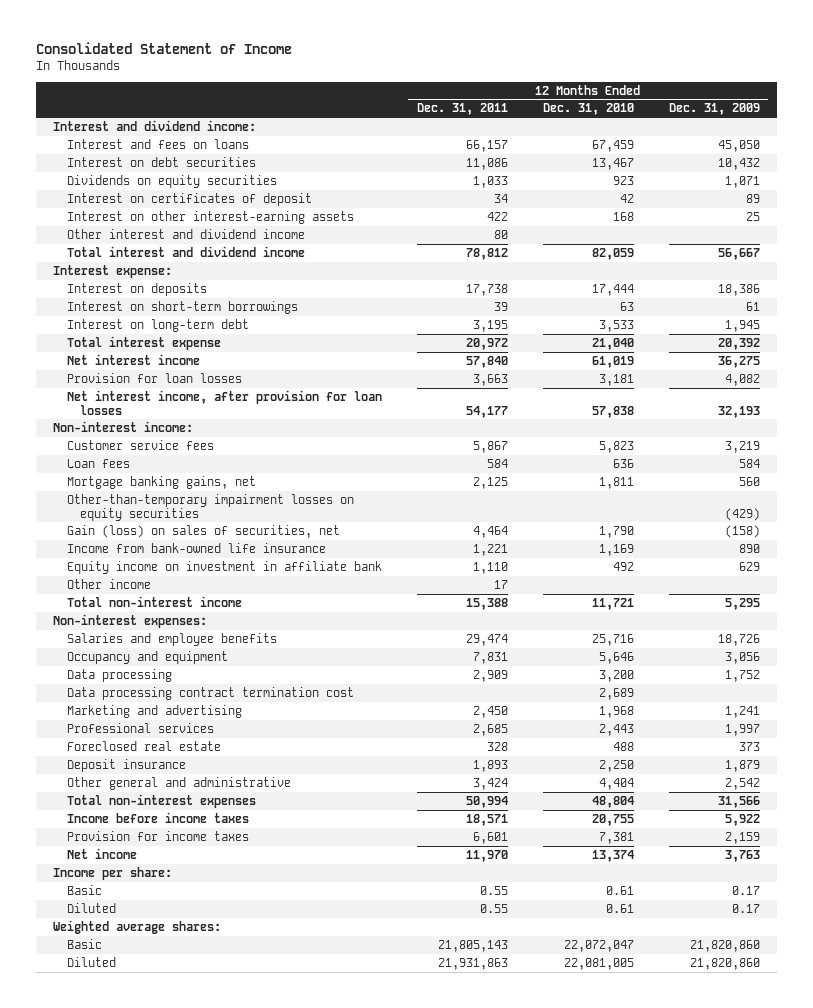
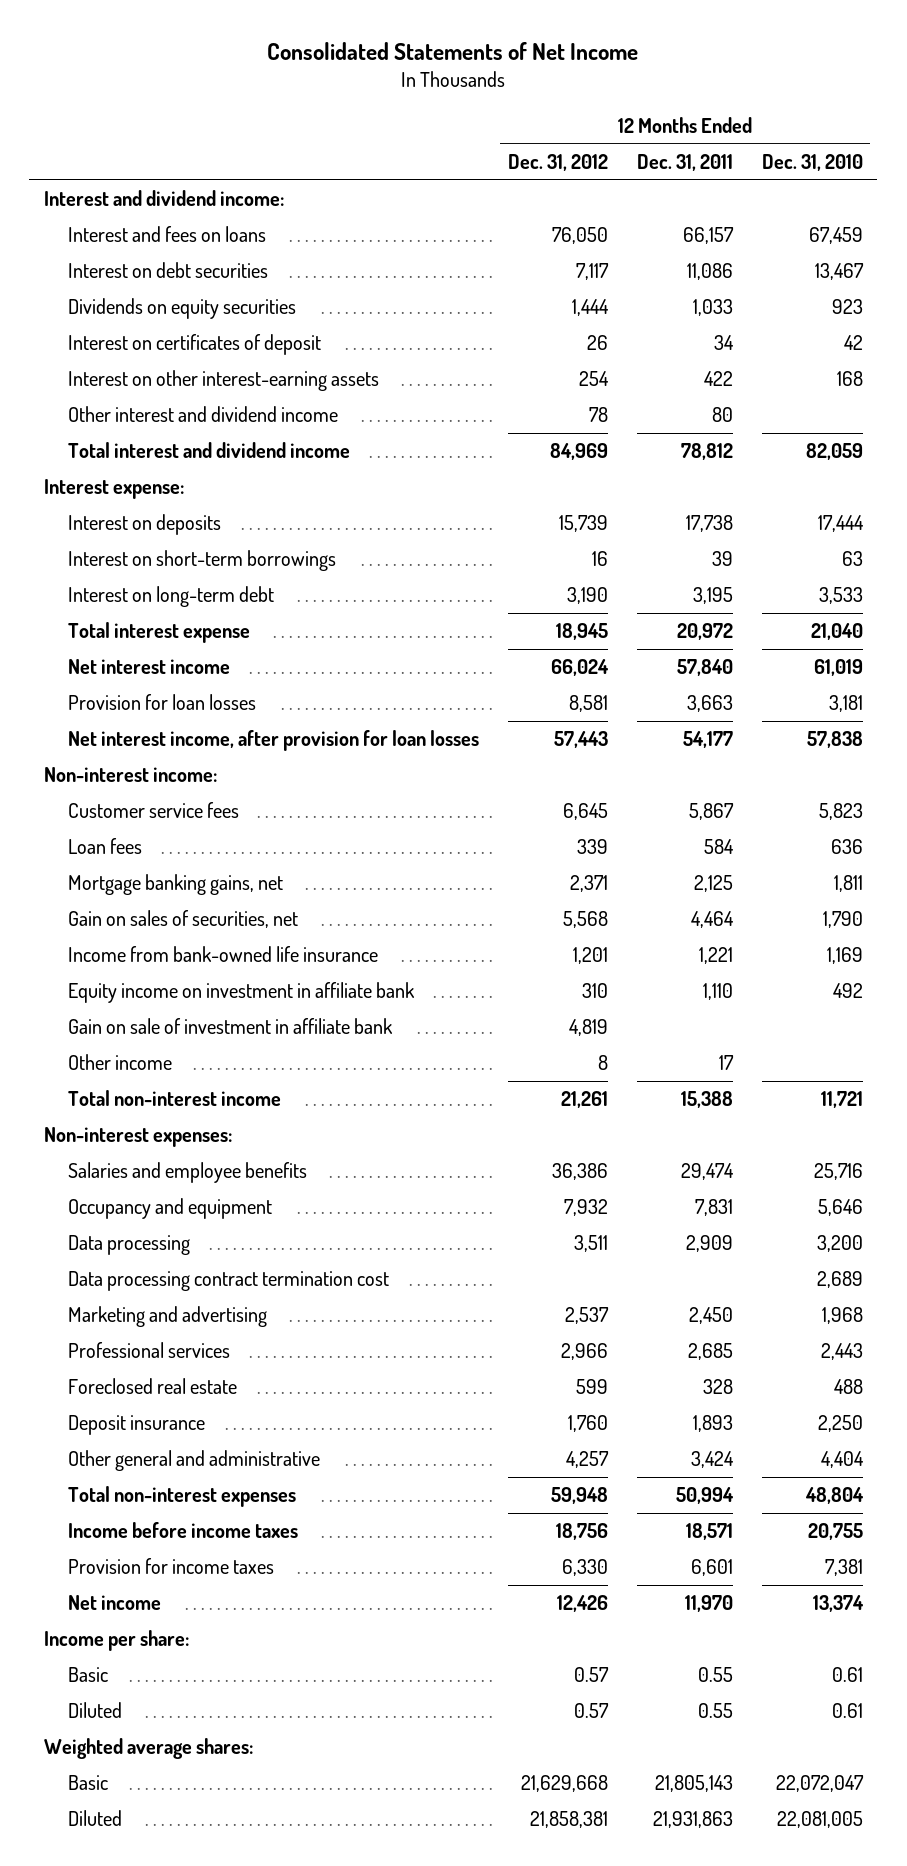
[35,42,292,55] Consolidated Statement of Income -> [267,42,639,61] Consolidated Statements of Net Income
[668,103,760,116] Dec. 31, 2009 -> none
none -> [507,153,608,171] Dec. 31, 2012
[66,493,354,521] Other-than-temporary impairment losses on equity securities -> none
[66,524,340,538] Gain (loss) on sales of securities, net -> [67,910,298,929] Gain on sales of securities, net
none -> [67,1018,393,1035] Gain on sale of investment in affiliate bank

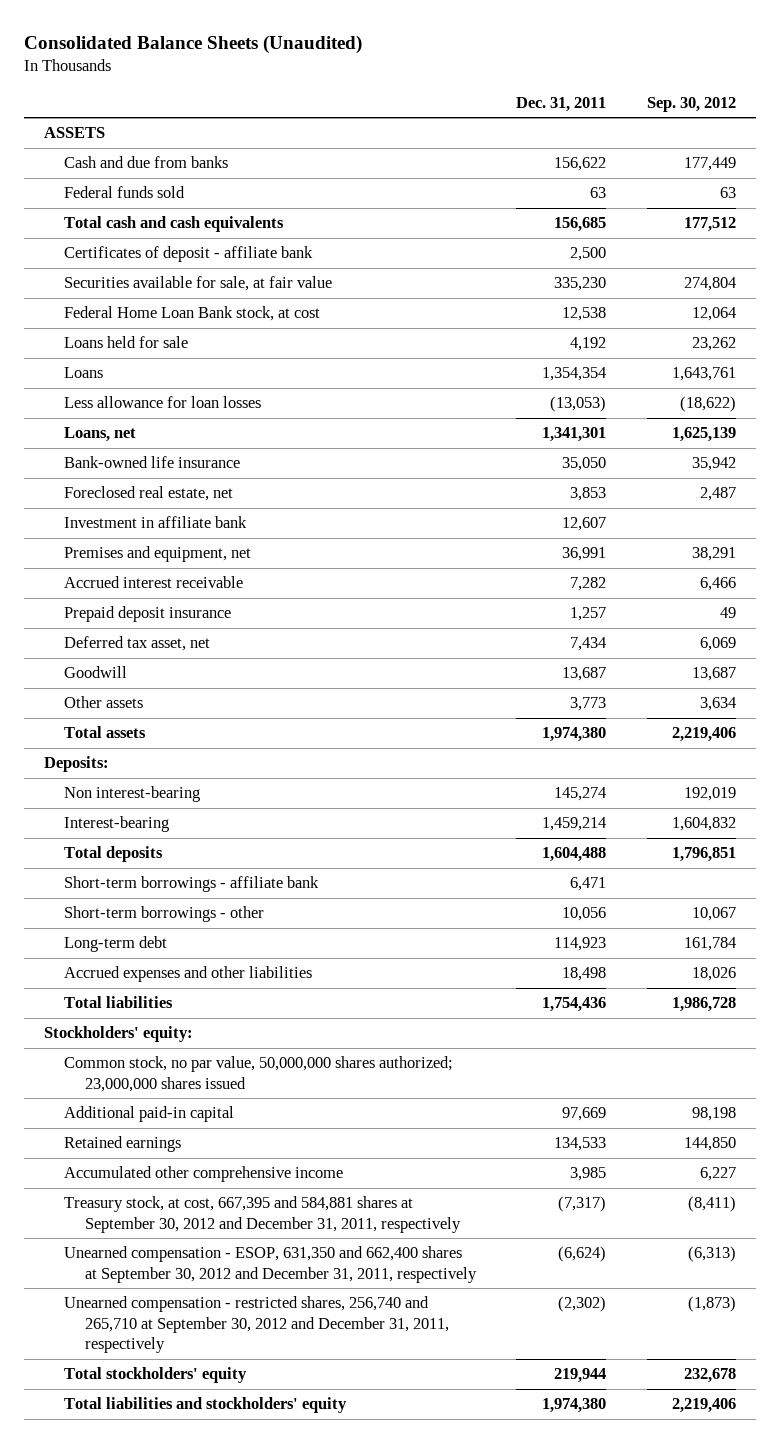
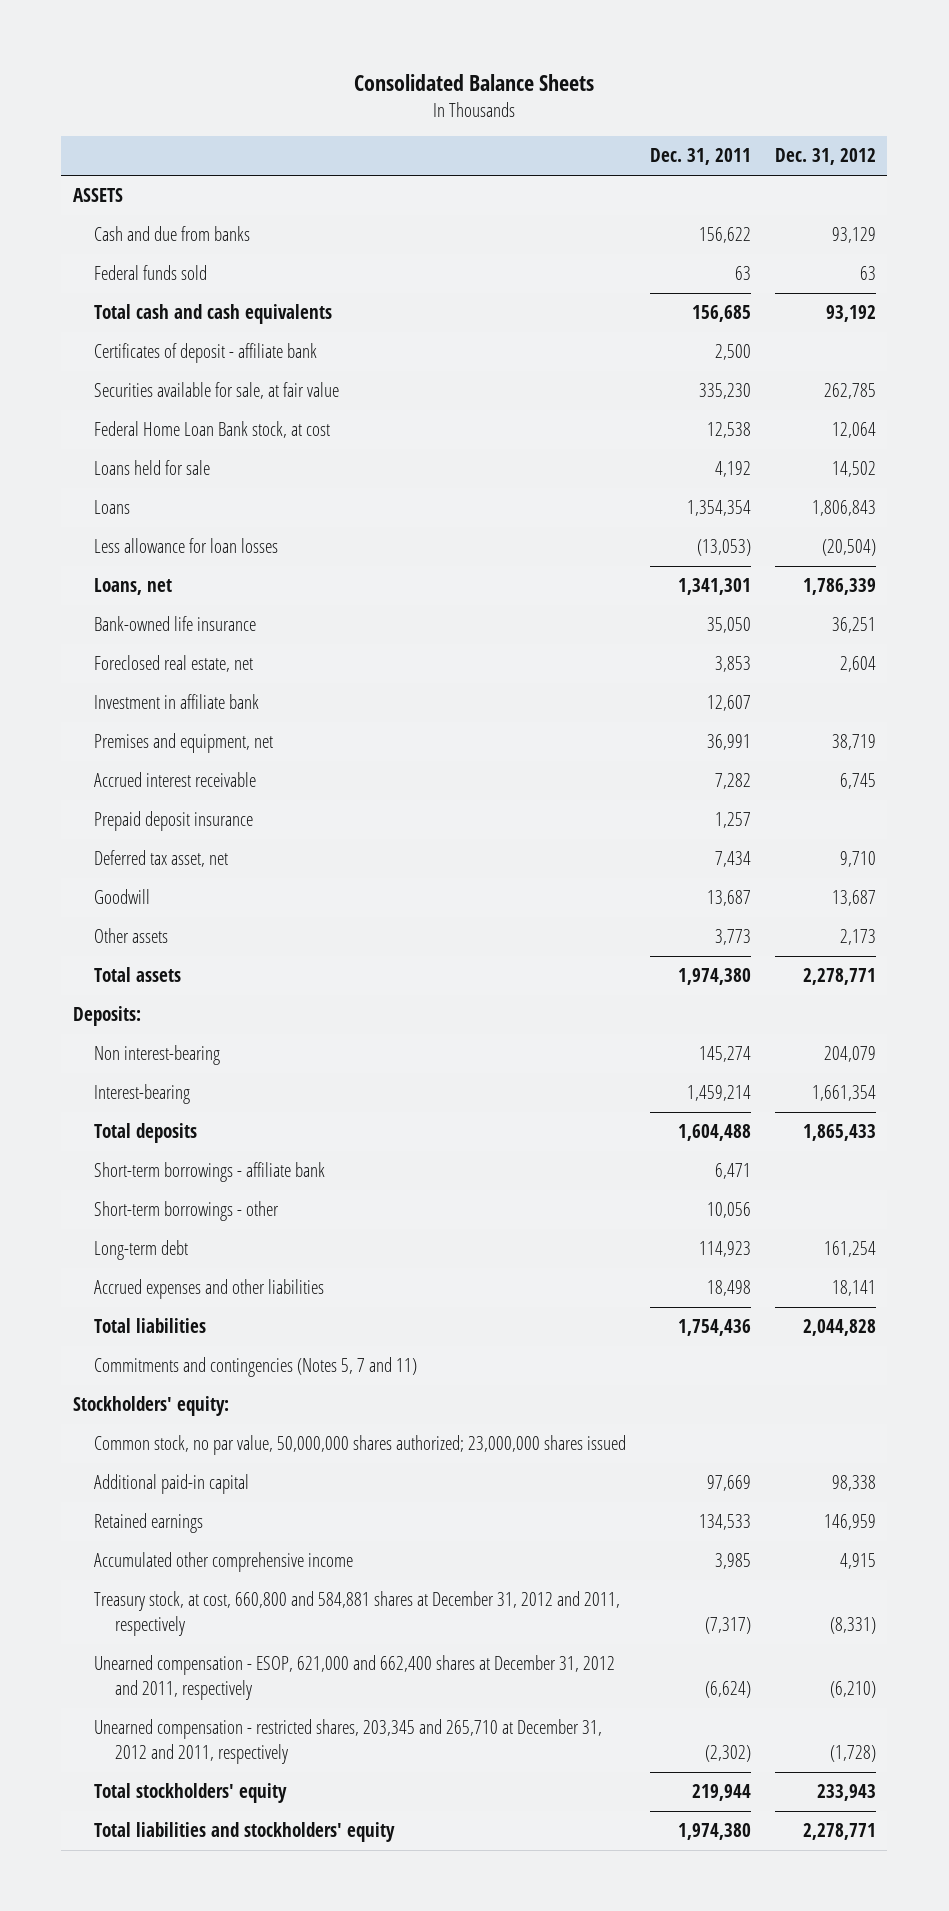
[23,34,362,54] Consolidated Balance Sheets (Unaudited) -> [354,73,595,91] Consolidated Balance Sheets
[646,96,736,112] Sep. 30, 2012 -> none
none -> [774,148,876,166] Dec. 31, 2012
none -> [94,1357,418,1378] Commitments and contingencies (Notes 5, 7 and 11)
[64,1196,461,1233] Treasury stock, at cost, 667,395 and 584,881 shares at September 30, 2012 and December 31, 2011, respectively -> [94,1591,621,1636] Treasury stock, at cost, 660,800 and 584,881 shares at December 31, 2012 and 2011, respectively
[64,1246,477,1283] Unearned compensation - ESOP, 631,350 and 662,400 shares at September 30, 2012 and December 31, 2011, respectively -> [94,1655,616,1700] Unearned compensation - ESOP, 621,000 and 662,400 shares at December 31, 2012 and 2011, respectively
[64,1296,449,1353] Unearned compensation - restricted shares, 256,740 and 265,710 at September 30, 2012 and December 31, 2011, respectively -> [94,1719,603,1764] Unearned compensation - restricted shares, 203,345 and 265,710 at December 31, 2012 and 2011, respectively

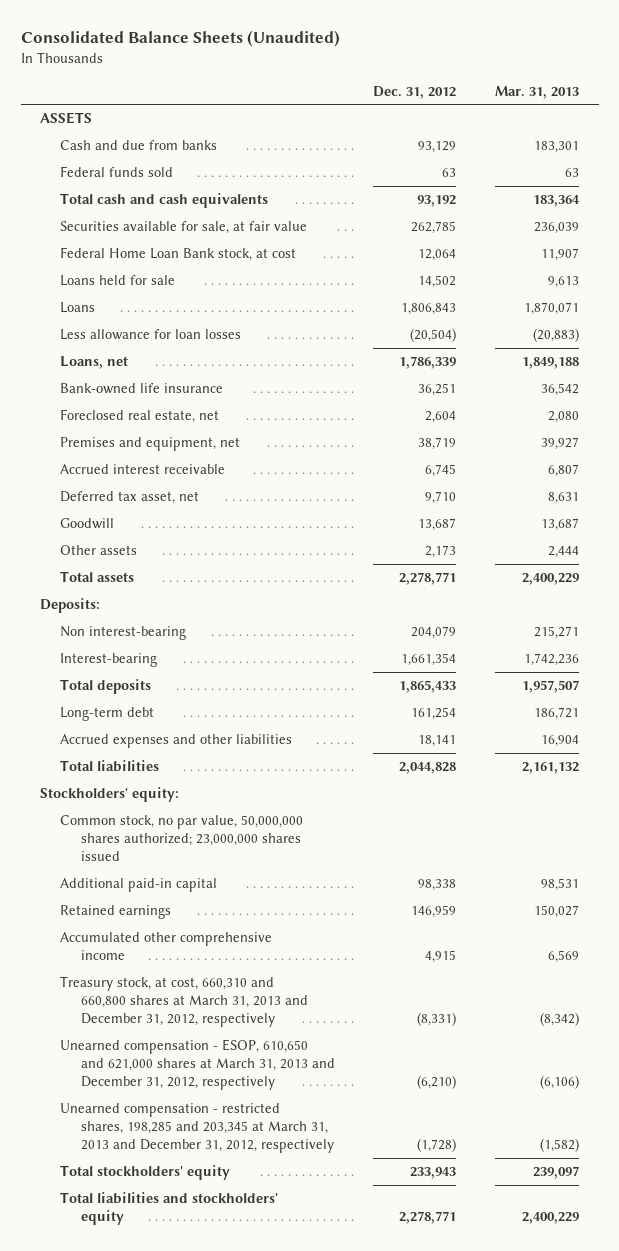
[354,73,595,91] Consolidated Balance Sheets -> [20,30,340,48] Consolidated Balance Sheets (Unaudited)
[649,148,751,166] Dec. 31, 2011 -> none
none -> [495,85,580,99] Mar. 31, 2013
[94,343,318,364] Certificates of deposit - affiliate bank -> none
[94,694,260,710] Investment in affiliate bank -> none
[94,811,254,832] Prepaid deposit insurance -> none
[94,1162,326,1183] Short-term borrowings - affiliate bank -> none
[94,1201,280,1222] Short-term borrowings - other -> none
[94,1357,418,1378] Commitments and contingencies (Notes 5, 7 and 11) -> none
[94,1591,621,1636] Treasury stock, at cost, 660,800 and 584,881 shares at December 31, 2012 and 2011, respectively -> [60,976,308,1028] Treasury stock, at cost, 660,310 and 660,800 shares at March 31, 2013 and December 31, 2012, respectively
[94,1655,616,1700] Unearned compensation - ESOP, 621,000 and 662,400 shares at December 31, 2012 and 2011, respectively -> [60,1039,335,1091] Unearned compensation - ESOP, 610,650 and 621,000 shares at March 31, 2013 and December 31, 2012, respectively
[94,1719,603,1764] Unearned compensation - restricted shares, 203,345 and 265,710 at December 31, 2012 and 2011, respectively -> [60,1103,334,1154] Unearned compensation - restricted shares, 198,285 and 203,345 at March 31, 2013 and December 31, 2012, respectively

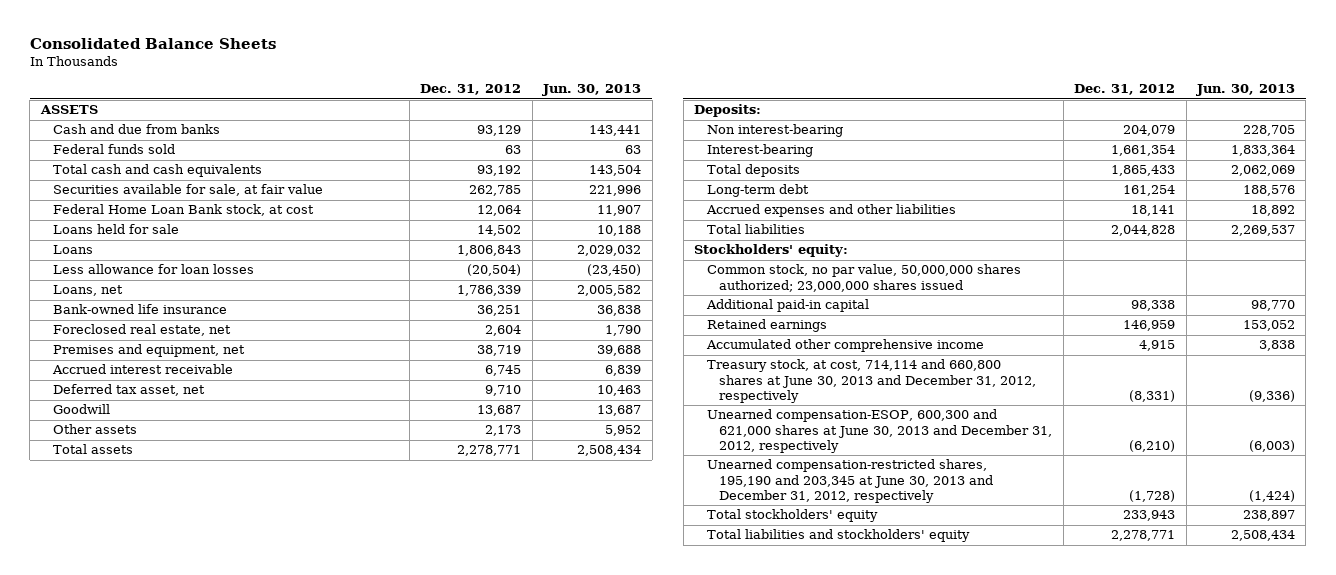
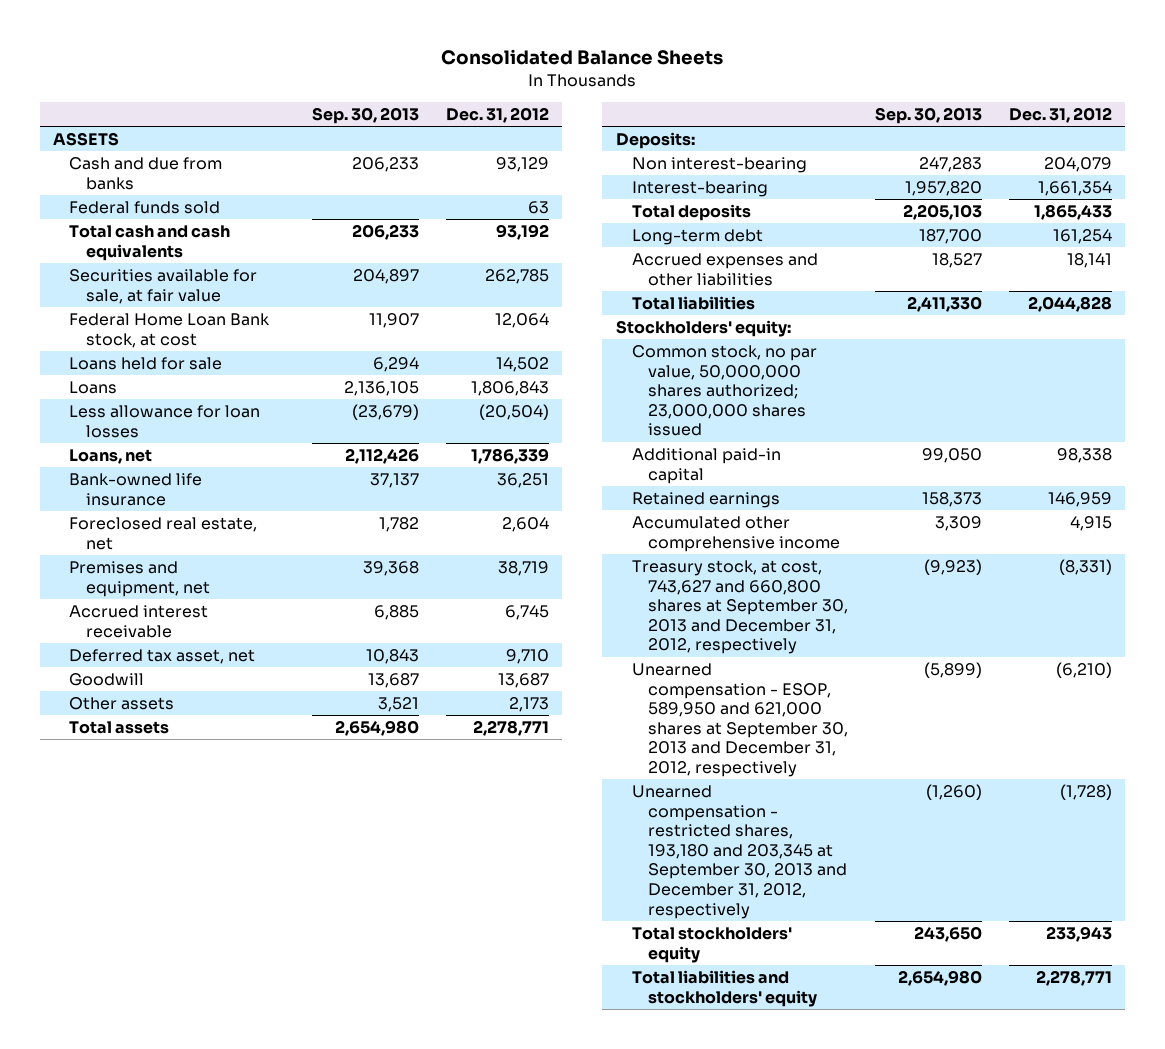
[542,84,642,97] Jun. 30, 2013 -> none
none -> [312,106,420,124] Sep. 30, 2013
[706,359,1037,403] Treasury stock, at cost, 714,114 and 660,800 shares at June 30, 2013 and December 31, 2012, respectively -> [631,560,849,655] Treasury stock, at cost, 743,627 and 660,800 shares at September 30, 2013 and December 31, 2012, respectively
[706,409,1053,453] Unearned compensation-ESOP, 600,300 and 621,000 shares at June 30, 2013 and December 31, 2012, respectively -> [631,663,849,778] Unearned compensation - ESOP, 589,950 and 621,000 shares at September 30, 2013 and December 31, 2012, respectively
[706,459,994,503] Unearned compensation-restricted shares, 195,190 and 203,345 at June 30, 2013 and December 31, 2012, respectively -> [631,785,848,919] Unearned compensation - restricted shares, 193,180 and 203,345 at September 30, 2013 and December 31, 2012, respectively

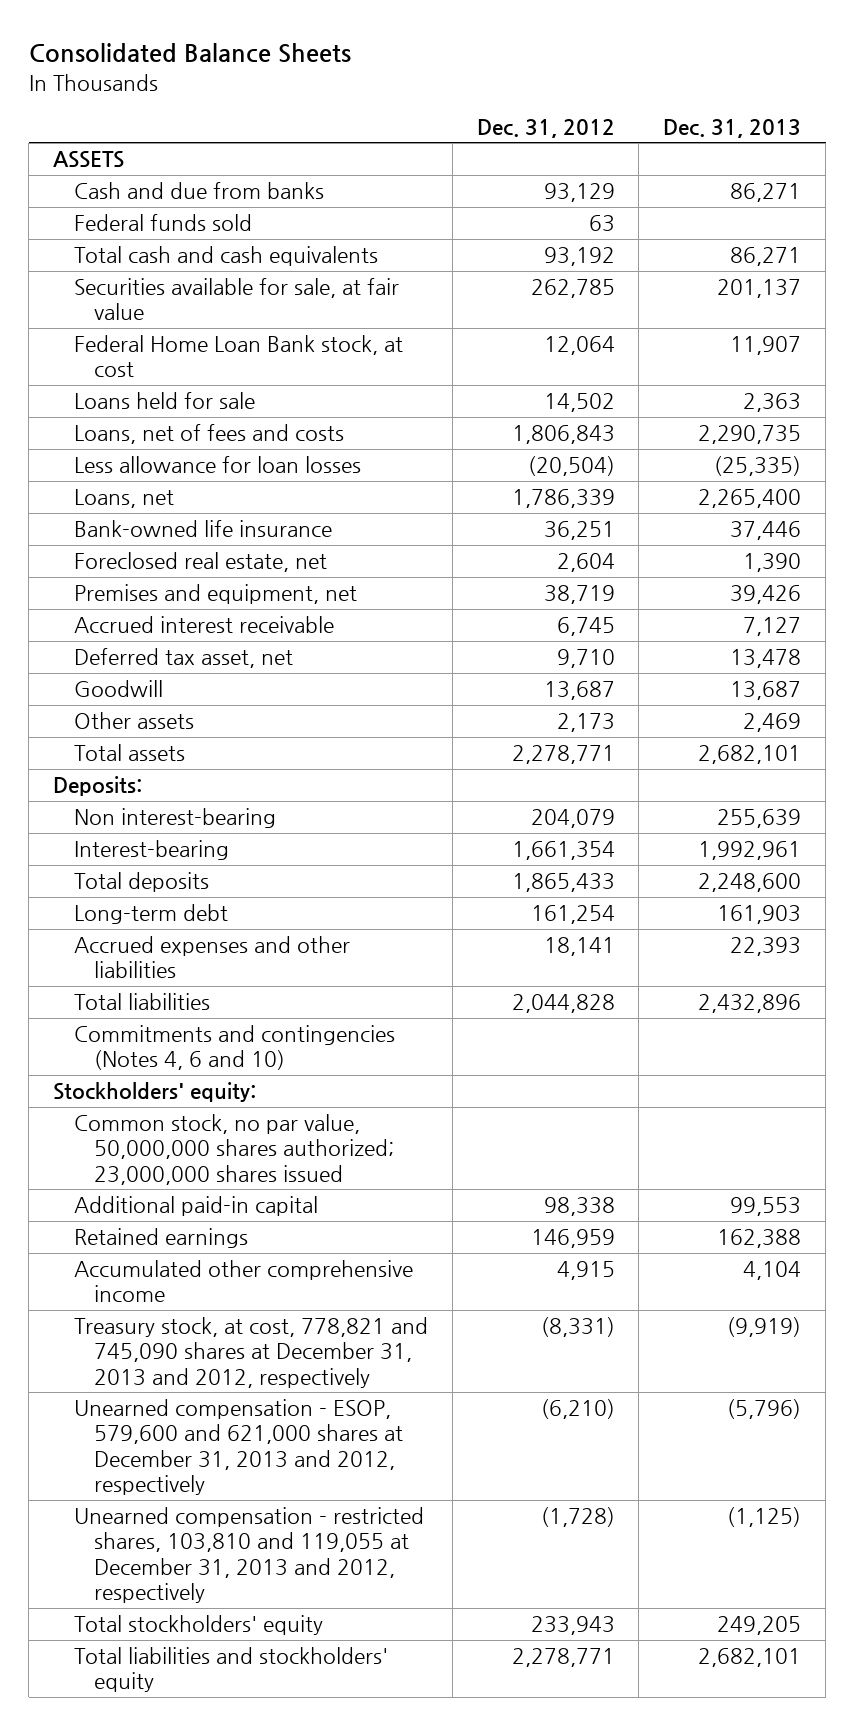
[312,106,420,124] Sep. 30, 2013 -> none
none -> [663,118,802,138] Dec. 31, 2013
[69,381,118,395] Loans -> [73,424,344,445] Loans, net of fees and costs
none -> [73,1025,395,1071] Commitments and contingencies (Notes 4, 6 and 10)
[631,560,849,655] Treasury stock, at cost, 743,627 and 660,800 shares at September 30, 2013 and December 31, 2012, respectively -> [73,1317,428,1388] Treasury stock, at cost, 778,821 and 745,090 shares at December 31, 2013 and 2012, respectively
[631,663,849,778] Unearned compensation - ESOP, 589,950 and 621,000 shares at September 30, 2013 and December 31, 2012, respectively -> [73,1399,404,1496] Unearned compensation - ESOP, 579,600 and 621,000 shares at December 31, 2013 and 2012, respectively
[631,785,848,919] Unearned compensation - restricted shares, 193,180 and 203,345 at September 30, 2013 and December 31, 2012, respectively -> [73,1507,424,1604] Unearned compensation - restricted shares, 103,810 and 119,055 at December 31, 2013 and 2012, respectively

